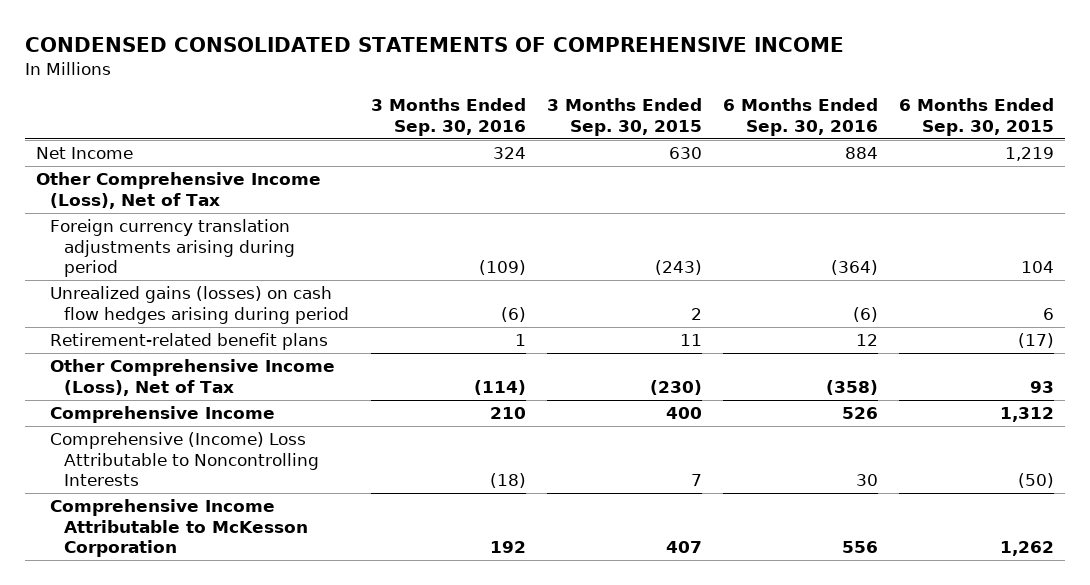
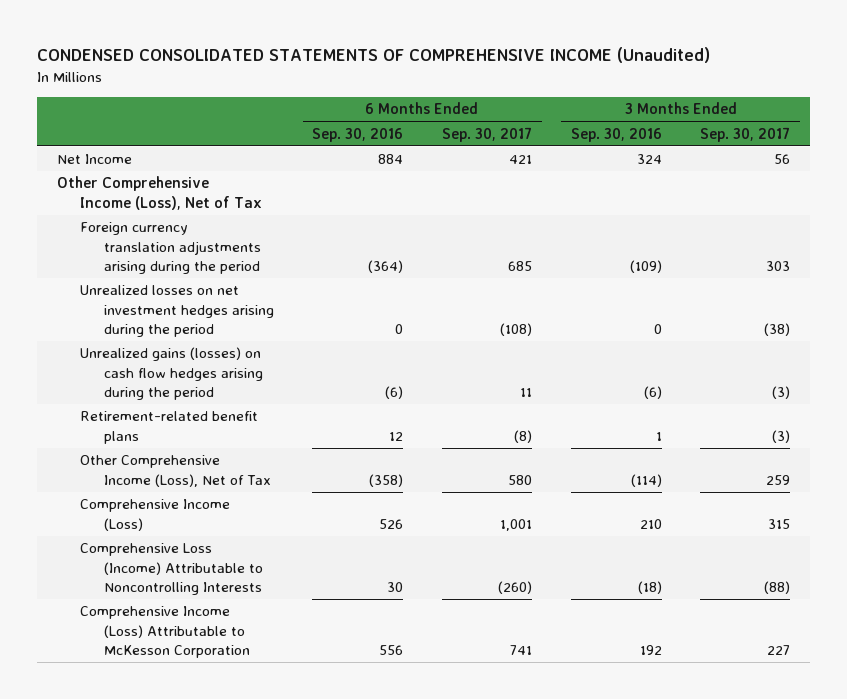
[25,36,845,52] CONDENSED CONSOLIDATED STATEMENTS OF COMPREHENSIVE INCOME -> [37,47,711,64] CONDENSED CONSOLIDATED STATEMENTS OF COMPREHENSIVE INCOME (Unaudited)
[546,98,702,136] 3 Months Ended Sep. 30, 2015 -> none
[899,98,1055,136] 6 Months Ended Sep. 30, 2015 -> none
none -> [442,126,533,142] Sep. 30, 2017
none -> [700,126,791,142] Sep. 30, 2017
[50,219,296,278] Foreign currency translation adjustments arising during period -> [80,222,261,275] Foreign currency translation adjustments arising during the period
none -> [80,285,274,338] Unrealized losses on net investment hedges arising during the period
[50,286,350,324] Unrealized gains (losses) on cash flow hedges arising during period -> [80,347,263,401] Unrealized gains (losses) on cash flow hedges arising during the period
[50,406,276,424] Comprehensive Income -> [80,499,231,531] Comprehensive Income (Loss)
[50,432,320,487] Comprehensive (Income) Loss Attributable to Noncontrolling Interests -> [80,543,263,596] Comprehensive Loss (Income) Attributable to Noncontrolling Interests
[50,499,309,558] Comprehensive Income Attributable to McKesson Corporation -> [80,606,250,659] Comprehensive Income (Loss) Attributable to McKesson Corporation

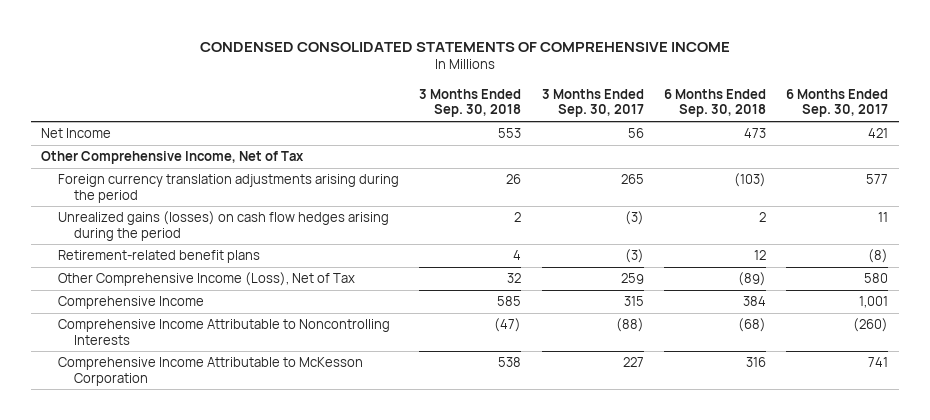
[37,47,711,64] CONDENSED CONSOLIDATED STATEMENTS OF COMPREHENSIVE INCOME (Unaudited) -> [199,41,730,52] CONDENSED CONSOLIDATED STATEMENTS OF COMPREHENSIVE INCOME
[312,127,404,142] Sep. 30, 2016 -> none
[570,127,662,142] Sep. 30, 2016 -> none
none -> [419,89,522,118] 3 Months Ended Sep. 30, 2018
none -> [664,89,767,118] 6 Months Ended Sep. 30, 2018
[80,285,274,338] Unrealized losses on net investment hedges arising during the period -> none
[56,176,263,210] Other Comprehensive Income (Loss), Net of Tax -> [41,151,305,165] Other Comprehensive Income, Net of Tax
[508,261,533,272] 685 -> [866,174,889,185] 577
[766,261,791,272] 303 -> [620,174,644,185] 265
[80,499,231,531] Comprehensive Income (Loss) -> [57,296,204,310] Comprehensive Income
[80,543,263,596] Comprehensive Loss (Income) Attributable to Noncontrolling Interests -> [57,319,390,345] Comprehensive Income Attributable to Noncontrolling Interests
[80,606,250,659] Comprehensive Income (Loss) Attributable to McKesson Corporation -> [57,357,363,386] Comprehensive Income Attributable to McKesson Corporation

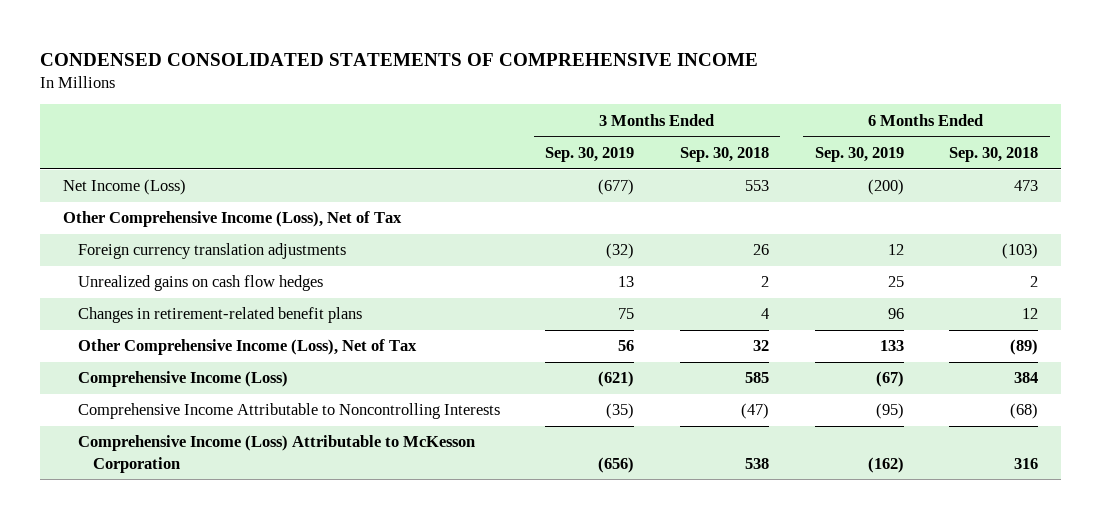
[541,89,644,118] 3 Months Ended Sep. 30, 2017 -> none
[786,89,889,118] 6 Months Ended Sep. 30, 2017 -> none
none -> [545,147,635,163] Sep. 30, 2019
none -> [814,147,904,163] Sep. 30, 2019
[41,128,112,139] Net Income -> [62,179,186,196] Net Income (Loss)
[41,151,305,165] Other Comprehensive Income, Net of Tax -> [62,211,402,228] Other Comprehensive Income (Loss), Net of Tax
[57,174,399,203] Foreign currency translation adjustments arising during the period -> [77,243,346,260] Foreign currency translation adjustments
[57,211,389,241] Unrealized gains (losses) on cash flow hedges arising during the period -> [77,275,323,292] Unrealized gains on cash flow hedges
[57,250,260,264] Retirement-related benefit plans -> [77,307,362,324] Changes in retirement-related benefit plans
[57,296,204,310] Comprehensive Income -> [77,371,288,388] Comprehensive Income (Loss)
[57,357,363,386] Comprehensive Income Attributable to McKesson Corporation -> [77,435,475,473] Comprehensive Income (Loss) Attributable to McKesson Corporation

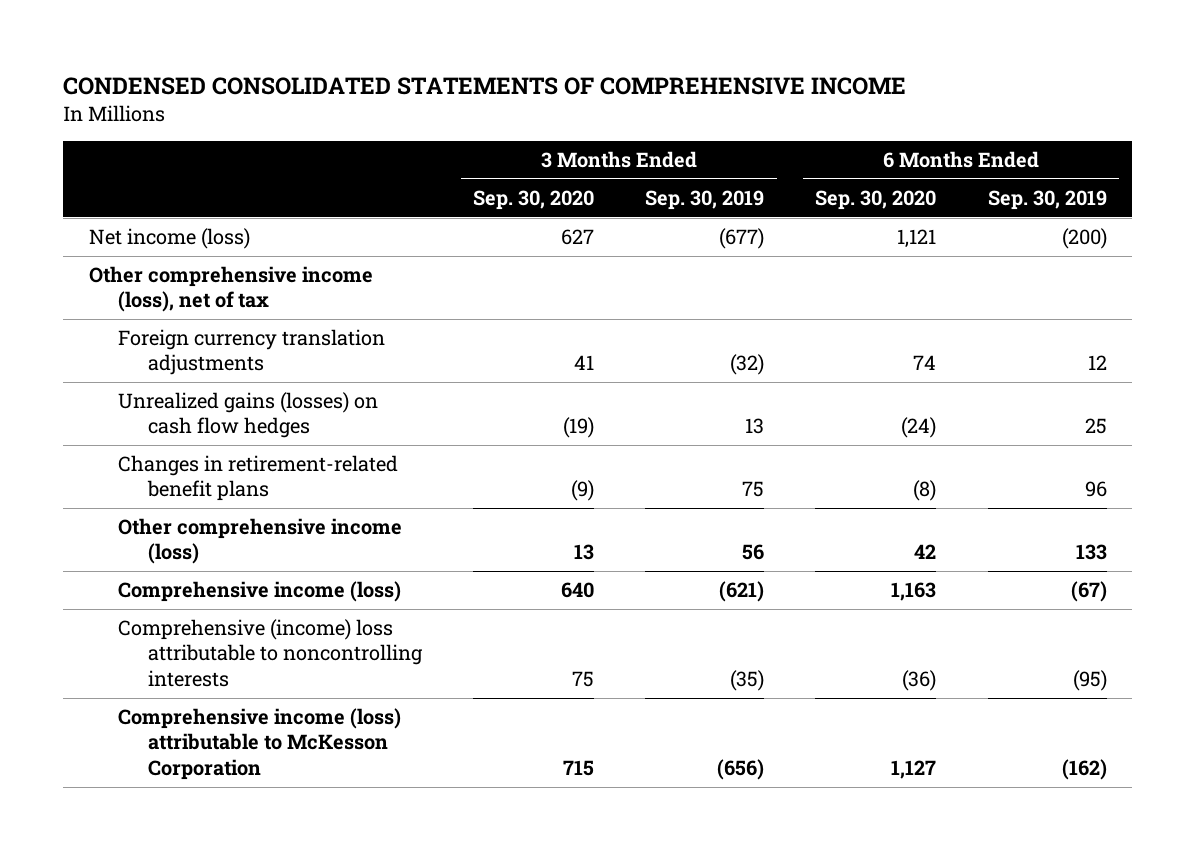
[679,147,769,163] Sep. 30, 2018 -> none
[949,147,1039,163] Sep. 30, 2018 -> none
none -> [473,189,595,210] Sep. 30, 2020
none -> [815,189,937,210] Sep. 30, 2020
[62,179,186,196] Net Income (Loss) -> [88,228,250,250] Net income (loss)
[62,211,402,228] Other Comprehensive Income (Loss), Net of Tax -> [88,266,373,313] Other comprehensive income (loss), net of tax
[77,275,323,292] Unrealized gains on cash flow hedges -> [118,392,379,439] Unrealized gains (losses) on cash flow hedges
[77,339,417,356] Other Comprehensive Income (Loss), Net of Tax -> [118,518,403,565] Other comprehensive income (loss)
[77,371,288,388] Comprehensive Income (Loss) -> [118,581,402,603] Comprehensive income (loss)
[77,403,500,420] Comprehensive Income Attributable to Noncontrolling Interests -> [118,619,424,687] Comprehensive (income) loss attributable to noncontrolling interests
[77,435,475,473] Comprehensive Income (Loss) Attributable to McKesson Corporation -> [118,708,402,780] Comprehensive income (loss) attributable to McKesson Corporation

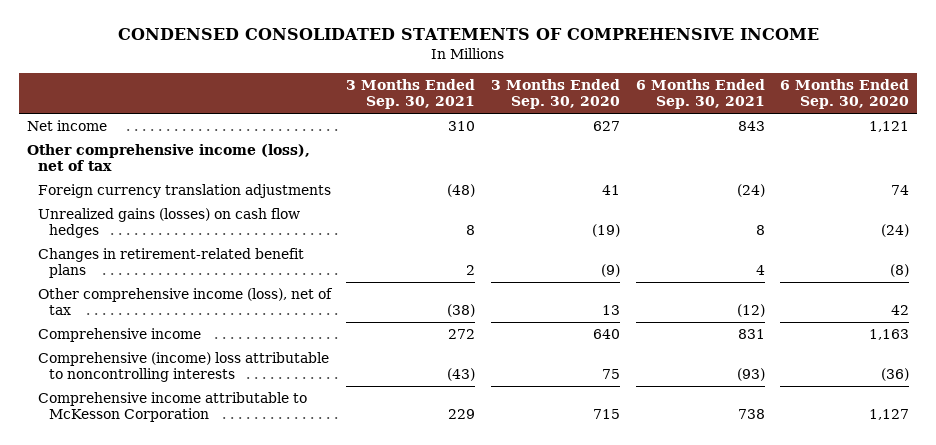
[645,189,765,210] Sep. 30, 2019 -> none
[987,189,1107,210] Sep. 30, 2019 -> none
none -> [346,79,476,110] 3 Months Ended Sep. 30, 2021
none -> [635,79,765,110] 6 Months Ended Sep. 30, 2021
[88,228,250,250] Net income (loss) -> [26,120,107,132] Net income
[118,518,403,565] Other comprehensive income (loss) -> [37,288,333,316] Other comprehensive income (loss), net of tax
[118,581,402,603] Comprehensive income (loss) -> [37,328,201,343] Comprehensive income
[118,708,402,780] Comprehensive income (loss) attributable to McKesson Corporation -> [37,392,307,423] Comprehensive income attributable to McKesson Corporation

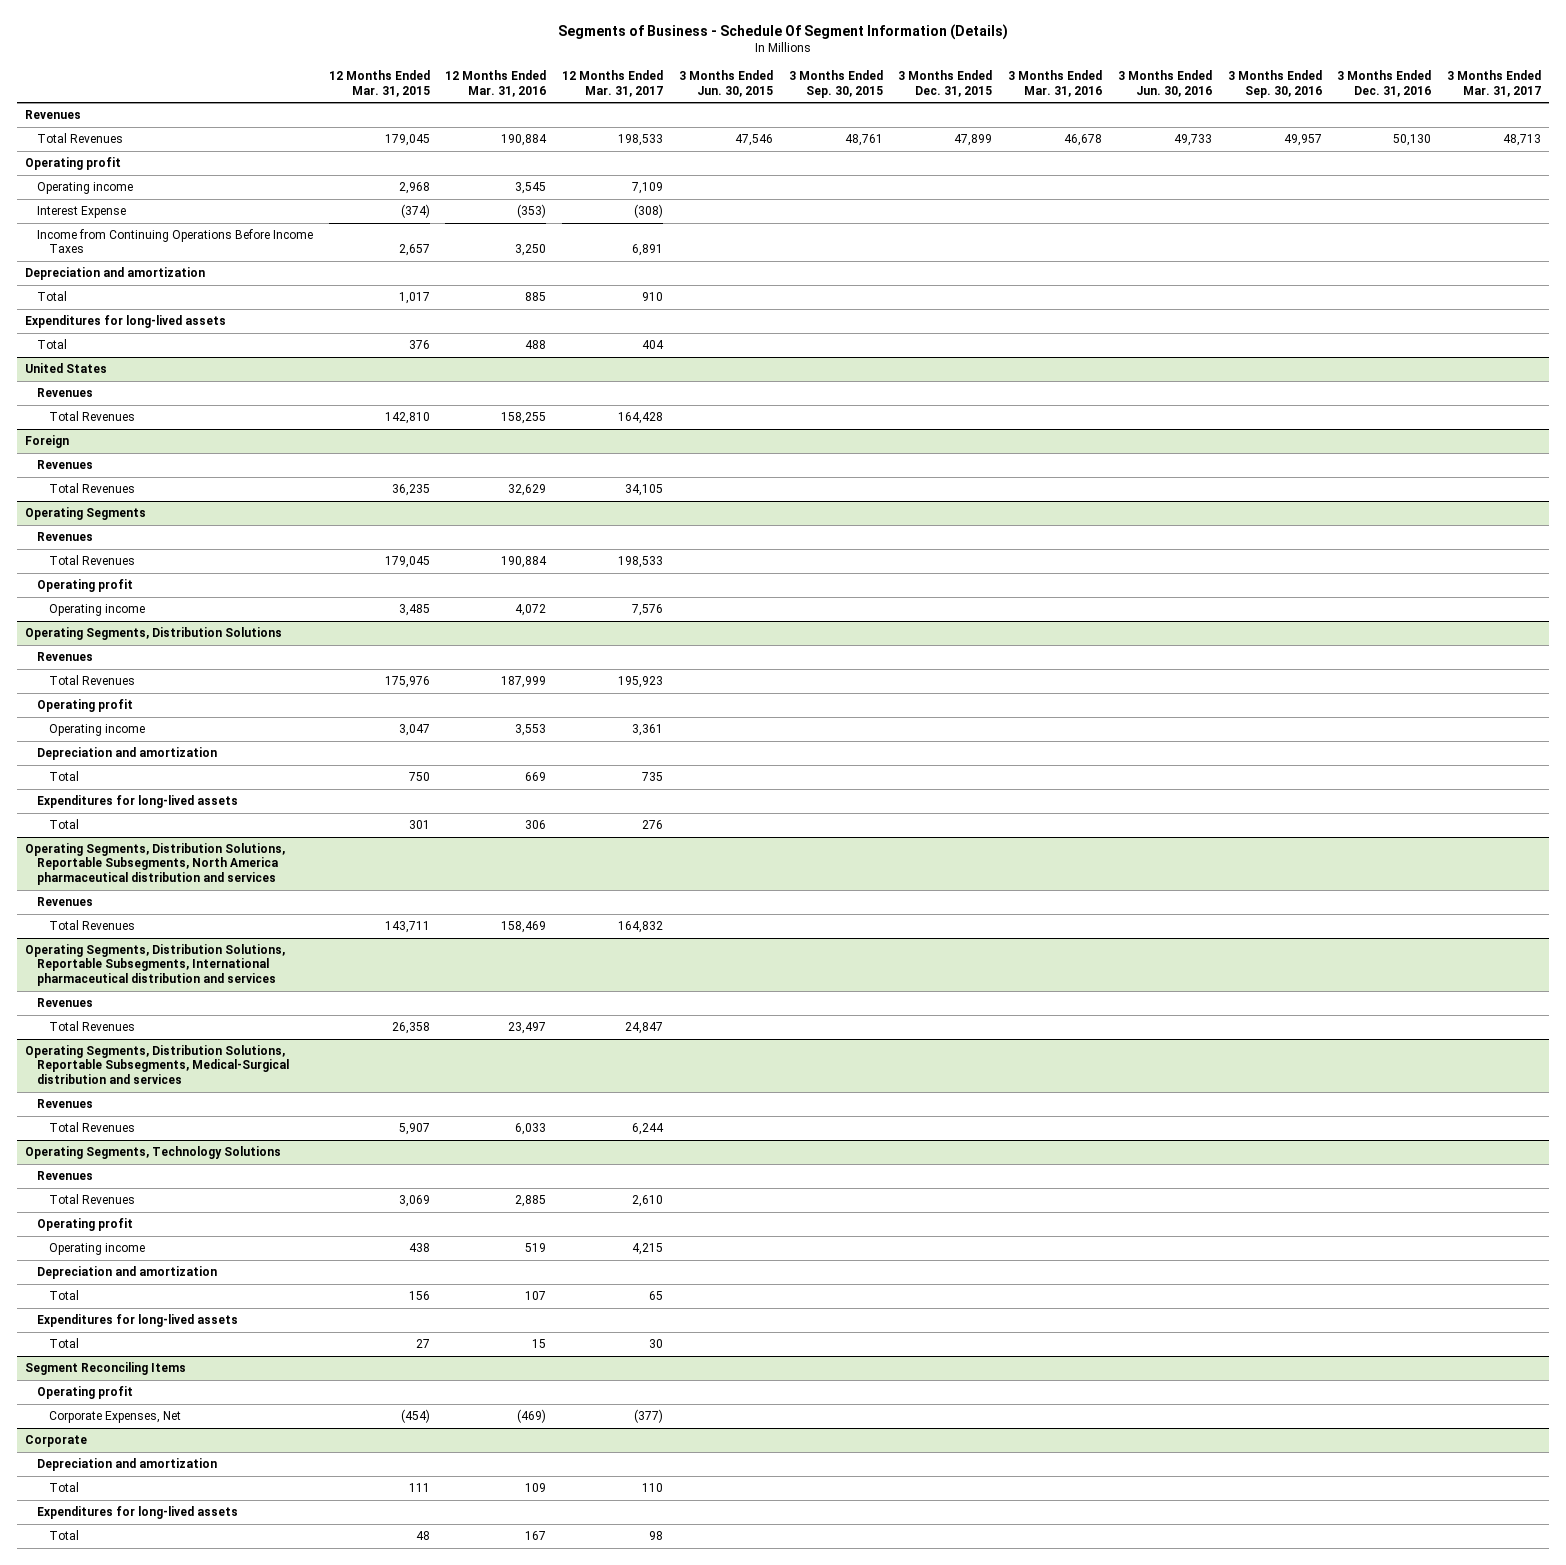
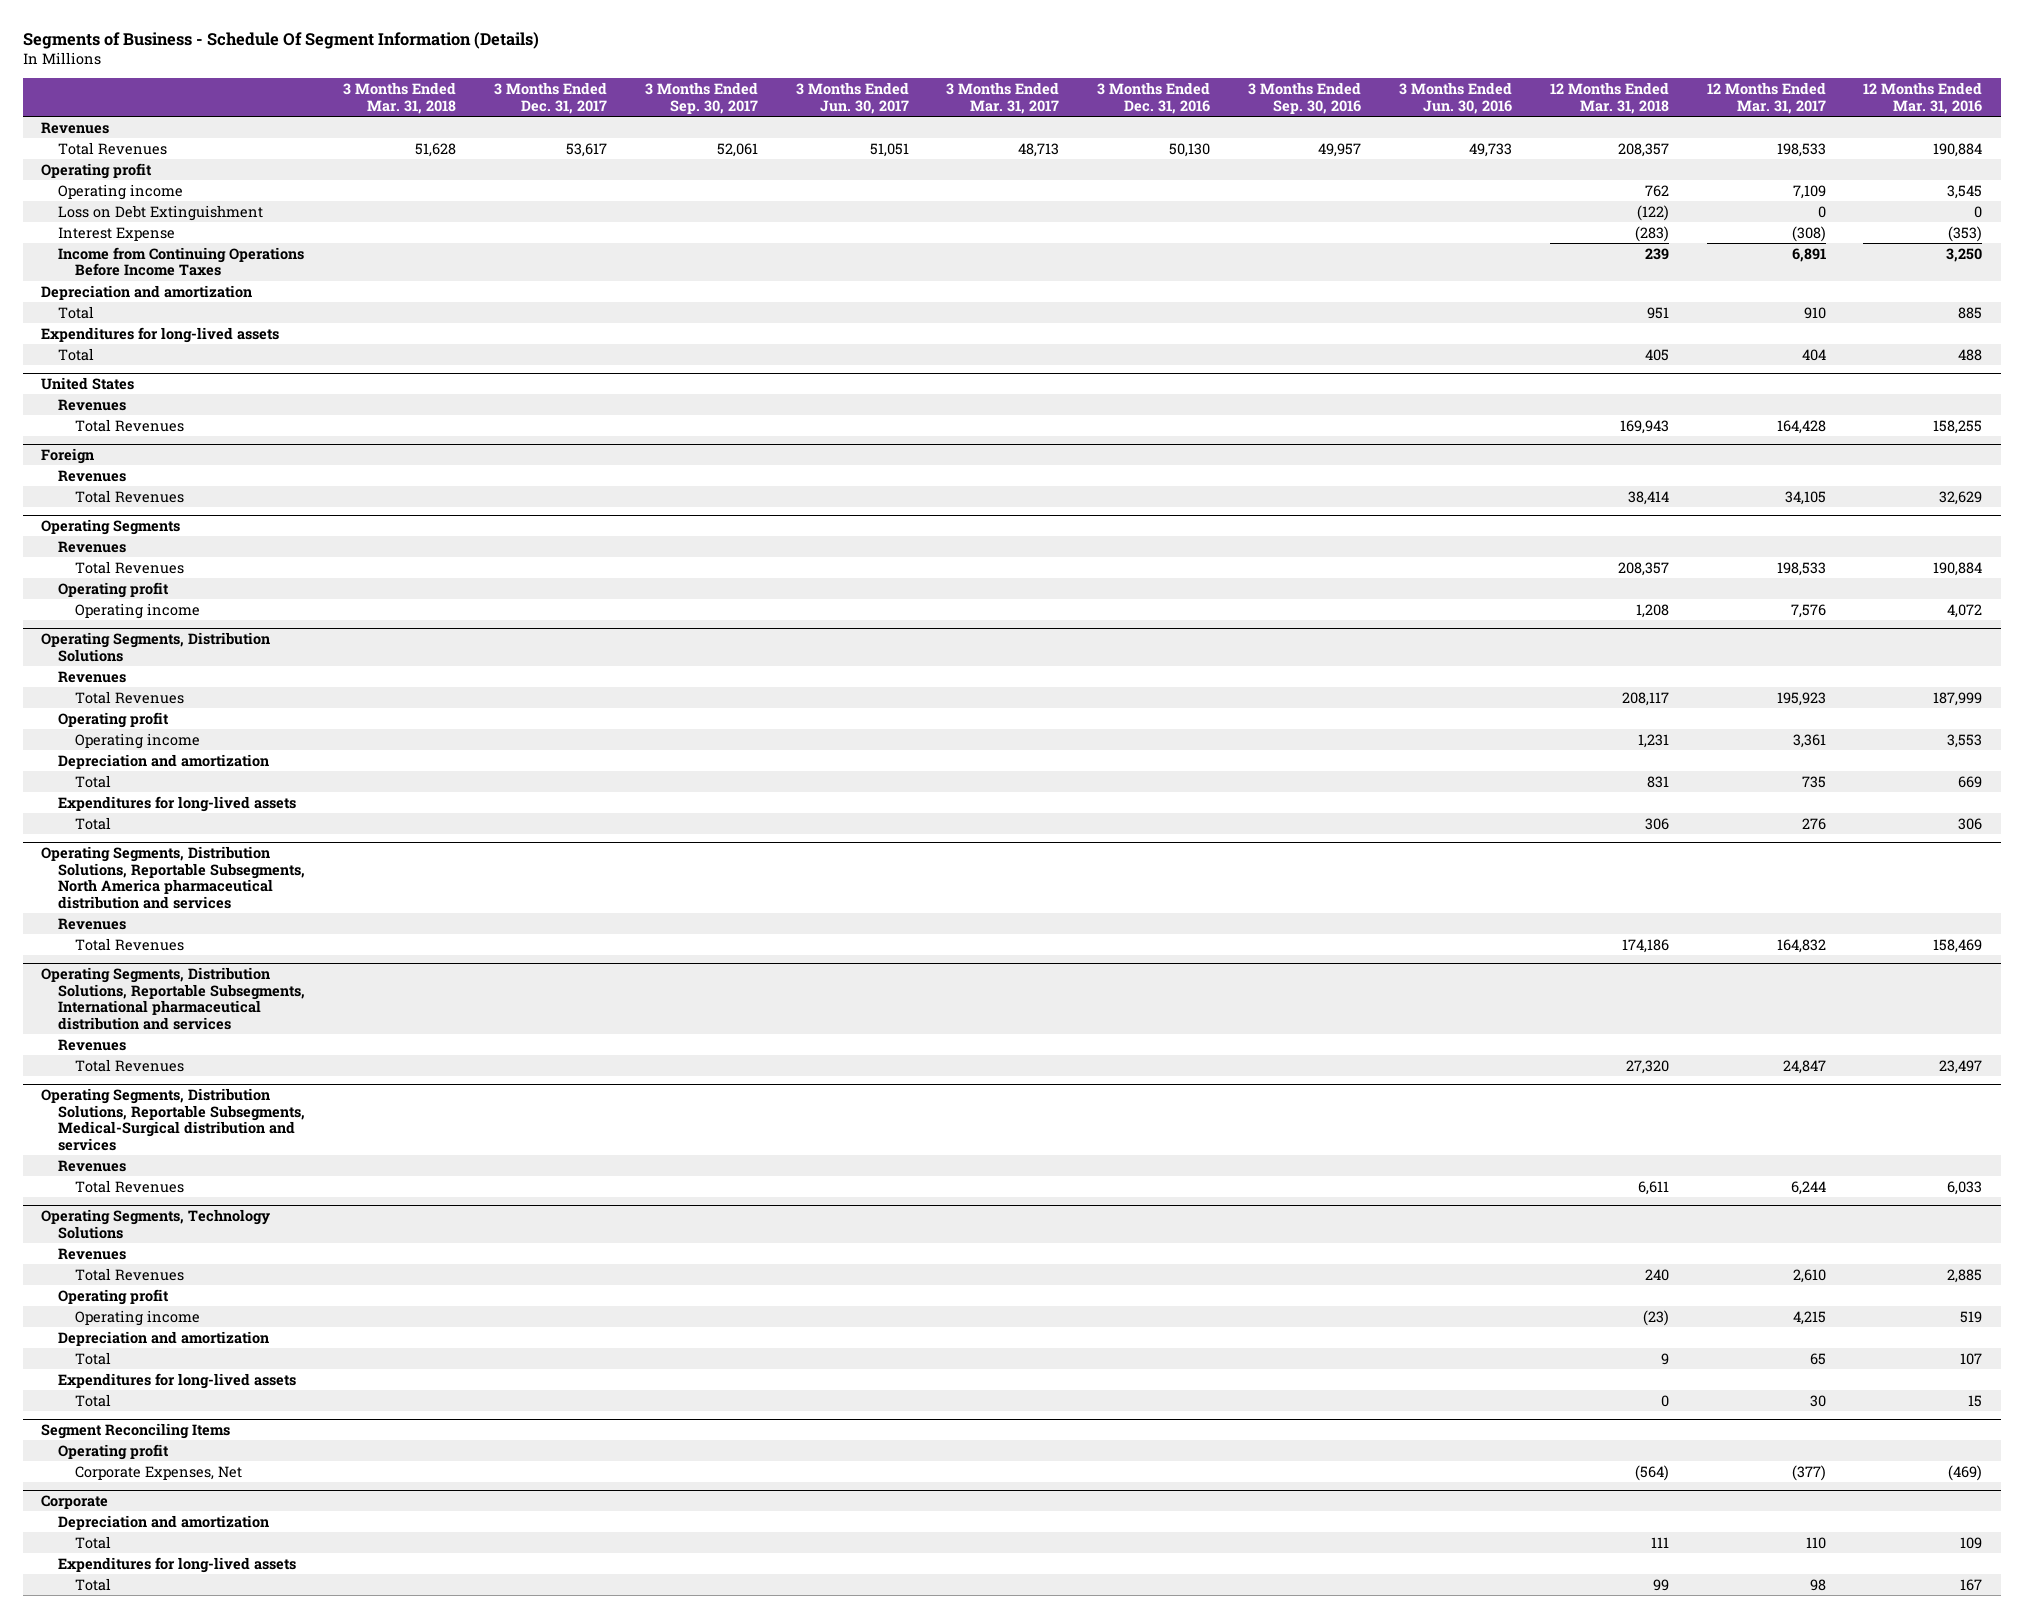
[328,70,430,97] 12 Months Ended Mar. 31, 2015 -> none
[678,70,773,97] 3 Months Ended Jun. 30, 2015 -> none
[788,70,883,98] 3 Months Ended Sep. 30, 2015 -> none
[898,70,993,97] 3 Months Ended Dec. 31, 2015 -> none
[1008,70,1103,97] 3 Months Ended Mar. 31, 2016 -> none
none -> [343,81,457,114] 3 Months Ended Mar. 31, 2018
none -> [493,81,607,114] 3 Months Ended Dec. 31, 2017
none -> [644,81,758,114] 3 Months Ended Sep. 30, 2017
none -> [795,81,909,114] 3 Months Ended Jun. 30, 2017
none -> [1549,81,1669,114] 12 Months Ended Mar. 31, 2018
none -> [58,204,264,221] Loss on Debt Extinguishment

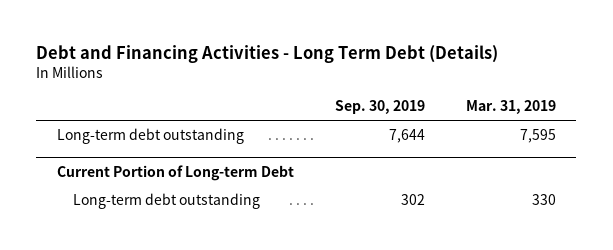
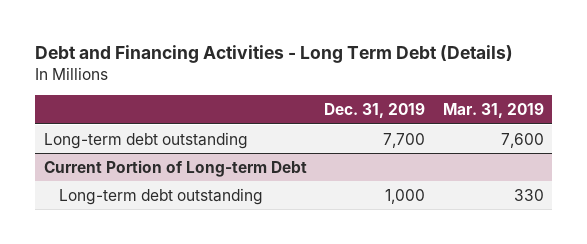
[334,100,425,115] Sep. 30, 2019 -> none
none -> [324,103,426,119] Dec. 31, 2019
[519,129,556,144] 7,595 -> [500,132,544,148] 7,600

